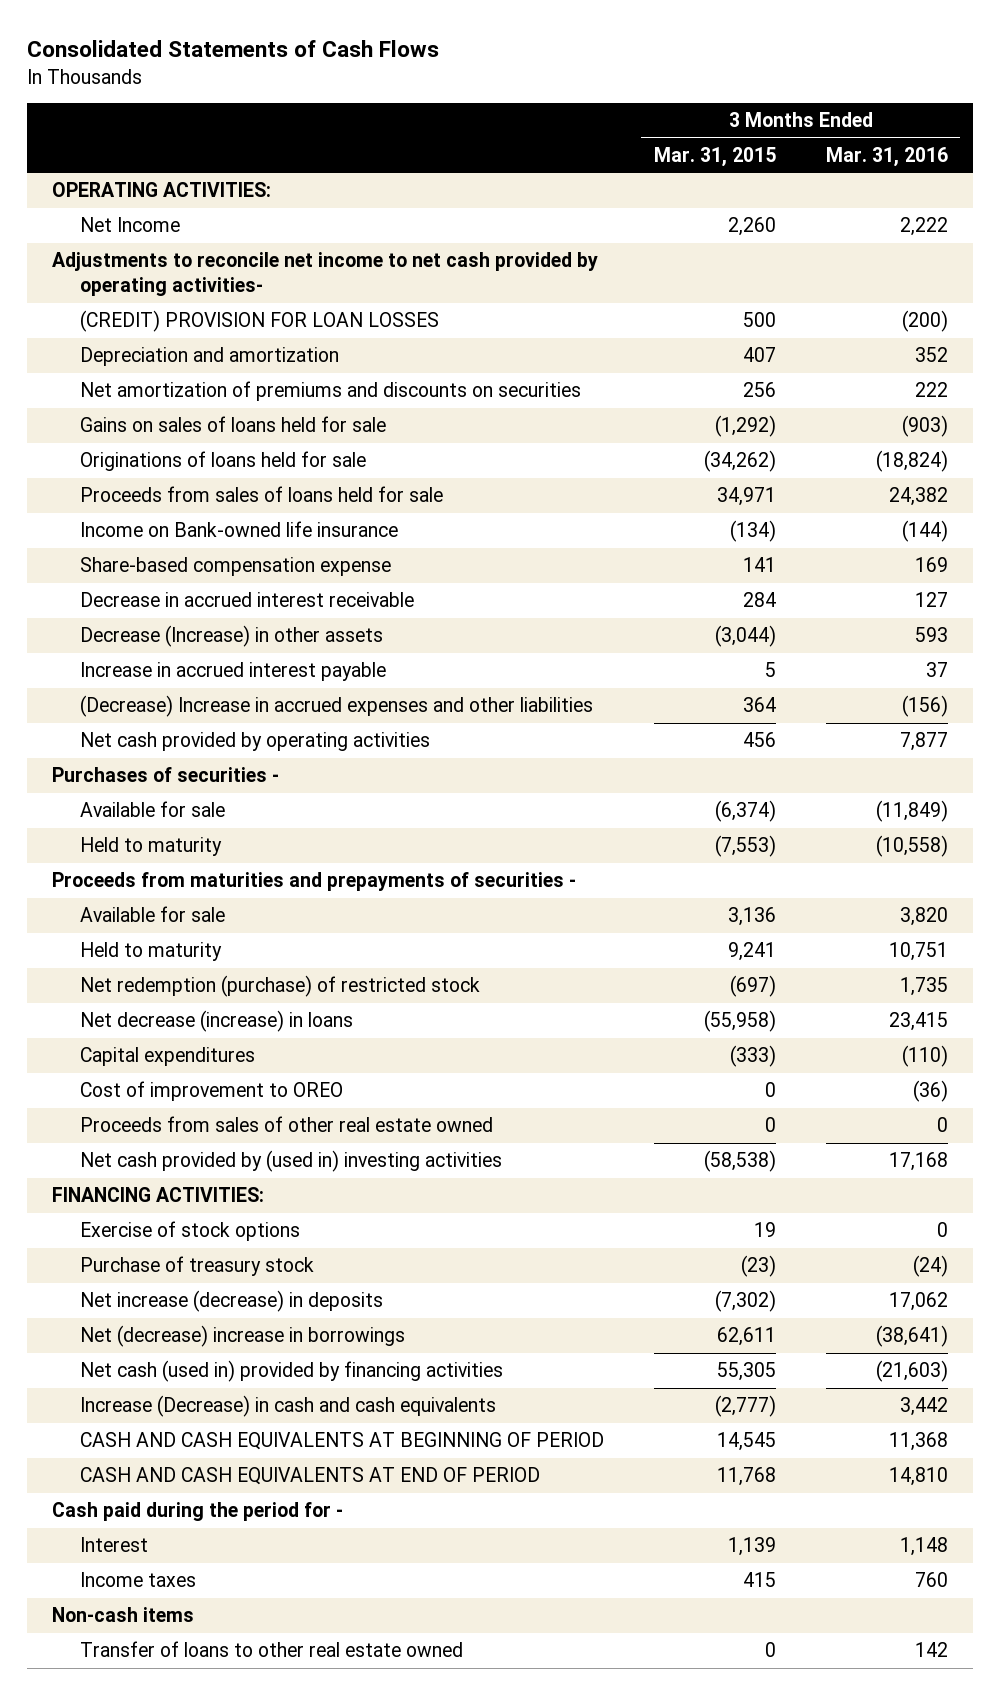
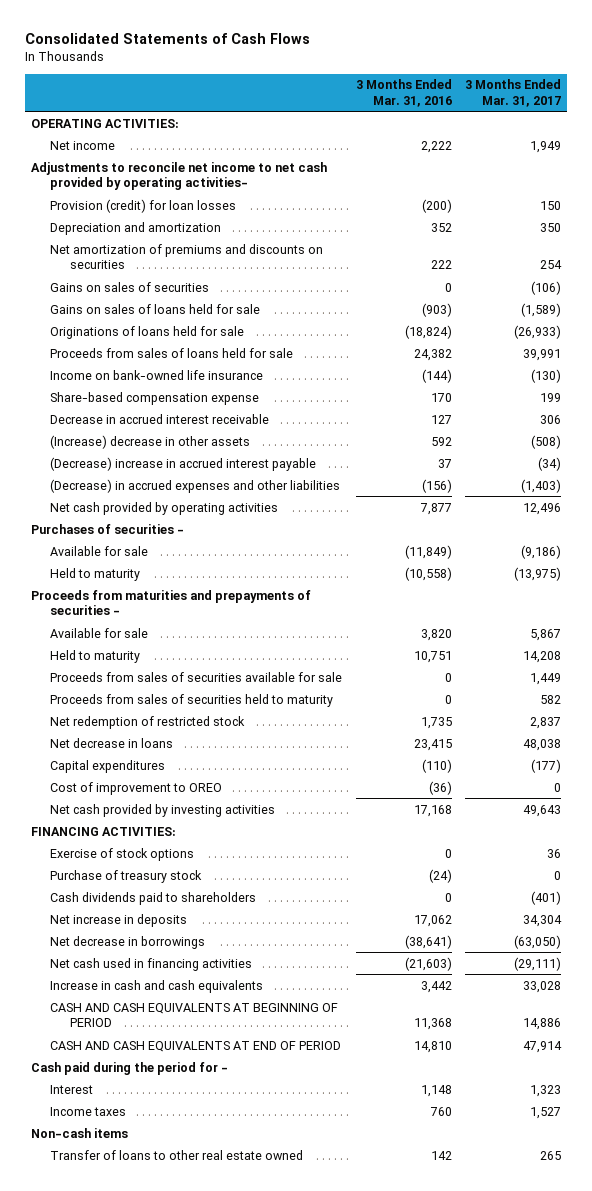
[653,146,776,167] Mar. 31, 2015 -> none
none -> [464,79,561,107] 3 Months Ended Mar. 31, 2017
[79,217,180,233] Net Income -> [50,140,116,150] Net income
[79,310,439,333] (CREDIT) PROVISION FOR LOAN LOSSES -> [50,198,237,213] Provision (credit) for loan losses
none -> [50,281,210,292] Gains on sales of securities
[79,521,398,538] Income on Bank-owned life insurance -> [50,369,264,380] Income on bank-owned life insurance
[914,557,948,573] 169 -> [430,392,452,402] 170
[79,625,383,648] Decrease (Increase) in other assets -> [50,434,251,449] (Increase) decrease in other assets
[914,627,948,643] 593 -> [430,436,452,446] 592
[79,662,386,682] Increase in accrued interest payable -> [50,456,317,471] (Decrease) increase in accrued interest payable
[79,695,593,718] (Decrease) Increase in accrued expenses and other liabilities -> [50,478,341,493] (Decrease) in accrued expenses and other liabilities
none -> [50,671,343,682] Proceeds from sales of securities available for sale
none -> [50,693,334,707] Proceeds from sales of securities held to maturity
[79,975,480,998] Net redemption (purchase) of restricted stock -> [50,715,246,729] Net redemption of restricted stock
[79,1010,353,1033] Net decrease (increase) in loans -> [50,737,174,748] Net decrease in loans
[79,1116,493,1133] Proceeds from sales of other real estate owned -> none
[79,1150,502,1173] Net cash provided by (used in) investing activities -> [50,803,276,817] Net cash provided by investing activities
none -> [50,891,257,905] Cash dividends paid to shareholders
[79,1290,383,1313] Net increase (decrease) in deposits -> [50,913,188,927] Net increase in deposits
[79,1325,405,1348] Net (decrease) increase in borrowings -> [50,935,206,949] Net decrease in borrowings
[79,1360,503,1383] Net cash (used in) provided by financing activities -> [50,957,253,971] Net cash used in financing activities
[79,1395,496,1418] Increase (Decrease) in cash and cash equivalents -> [50,979,264,993] Increase in cash and cash equivalents

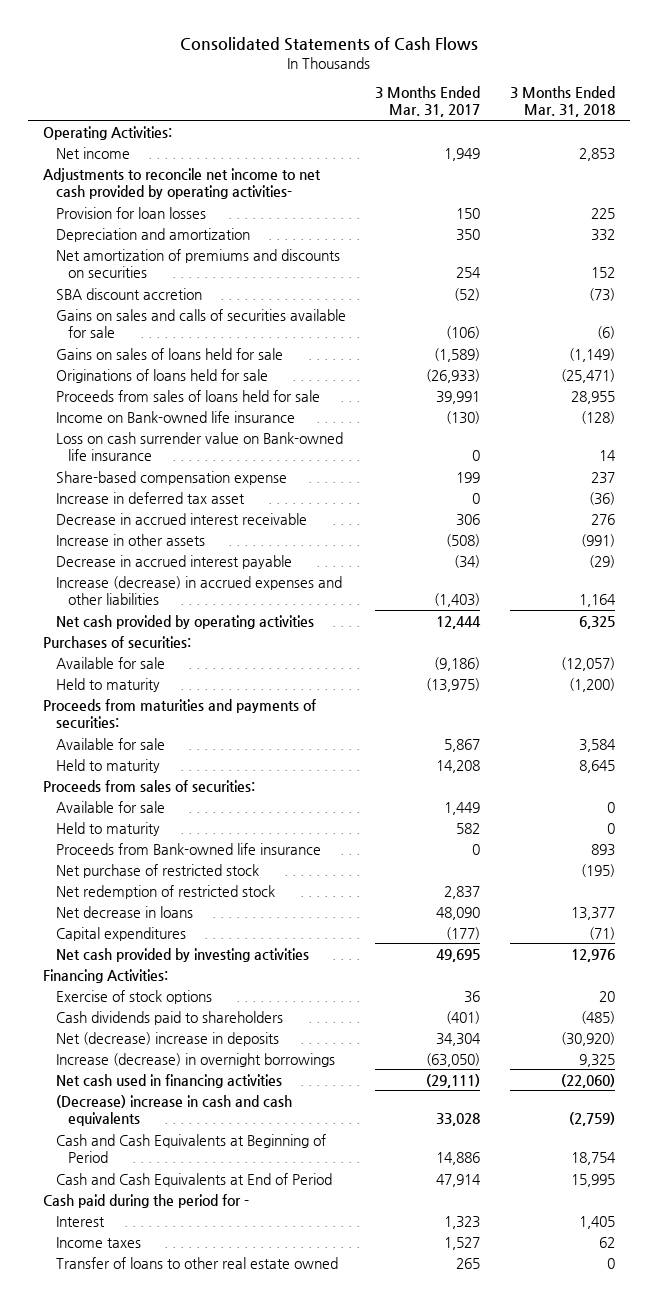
[355,79,452,107] 3 Months Ended Mar. 31, 2016 -> none
none -> [510,86,616,118] 3 Months Ended Mar. 31, 2018
[31,118,180,128] OPERATING ACTIVITIES: -> [42,125,172,140] Operating Activities:
[50,198,237,213] Provision (credit) for loan losses -> [55,206,206,219] Provision for loan losses
none -> [55,287,202,300] SBA discount accretion
[50,281,210,292] Gains on sales of securities -> [55,308,346,338] Gains on sales and calls of securities available for sale
[50,369,264,380] Income on bank-owned life insurance -> [55,410,295,423] Income on Bank-owned life insurance
none -> [55,431,343,461] Loss on cash surrender value on Bank-owned life insurance
none -> [55,491,245,504] Increase in deferred tax asset
[50,434,251,449] (Increase) decrease in other assets -> [55,533,205,546] Increase in other assets
[50,456,317,471] (Decrease) increase in accrued interest payable -> [55,554,292,569] Decrease in accrued interest payable
[50,478,341,493] (Decrease) in accrued expenses and other liabilities -> [55,575,342,605] Increase (decrease) in accrued expenses and other liabilities
[522,502,561,515] 12,496 -> [436,615,482,629] 12,444
[31,523,185,534] Purchases of securities - -> [42,635,191,648] Purchases of securities:
[31,589,312,615] Proceeds from maturities and prepayments of securities - -> [42,698,316,728] Proceeds from maturities and payments of securities:
none -> [42,779,255,792] Proceeds from sales of securities:
[50,671,343,682] Proceeds from sales of securities available for sale -> [55,800,165,813] Available for sale
[50,693,334,707] Proceeds from sales of securities held to maturity -> [55,821,160,836] Held to maturity
none -> [55,842,321,855] Proceeds from Bank-owned life insurance
none -> [55,863,259,878] Net purchase of restricted stock
[522,738,561,751] 48,038 -> [436,906,481,920] 48,090
[50,781,223,795] Cost of improvement to OREO -> none
[522,804,561,817] 49,643 -> [436,948,481,962] 49,695
[31,826,177,836] FINANCING ACTIVITIES: -> [42,968,168,983] Financing Activities:
[50,869,203,883] Purchase of treasury stock -> none
[50,913,188,927] Net increase in deposits -> [55,1031,279,1046] Net (decrease) increase in deposits
[50,935,206,949] Net decrease in borrowings -> [55,1052,335,1067] Increase (decrease) in overnight borrowings
[50,979,264,993] Increase in cash and cash equivalents -> [55,1094,292,1126] (Decrease) increase in cash and cash equivalents
[50,1002,339,1027] CASH AND CASH EQUIVALENTS AT BEGINNING OF PERIOD -> [55,1133,326,1163] Cash and Cash Equivalents at Beginning of Period
[50,1040,342,1052] CASH AND CASH EQUIVALENTS AT END OF PERIOD -> [55,1172,332,1187] Cash and Cash Equivalents at End of Period
[31,1127,129,1138] Non-cash items -> none

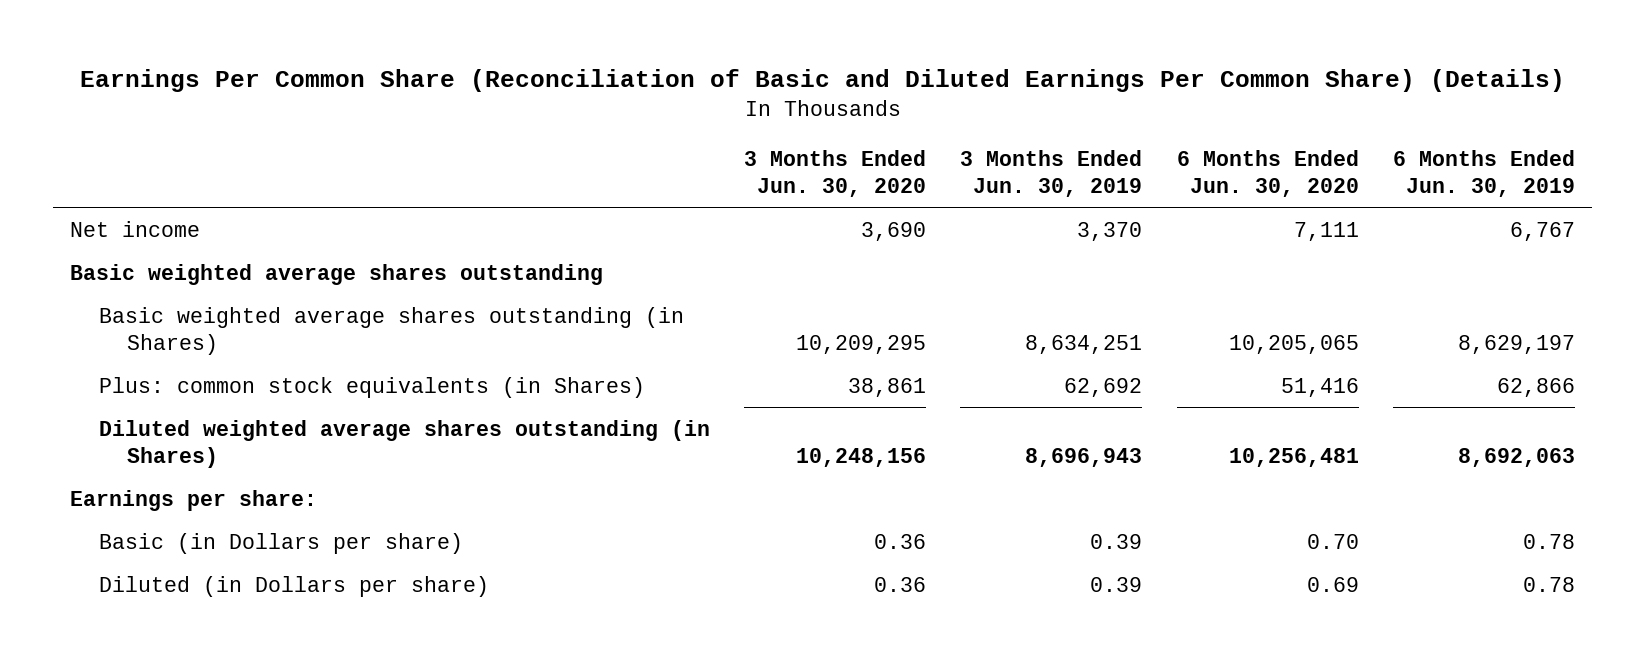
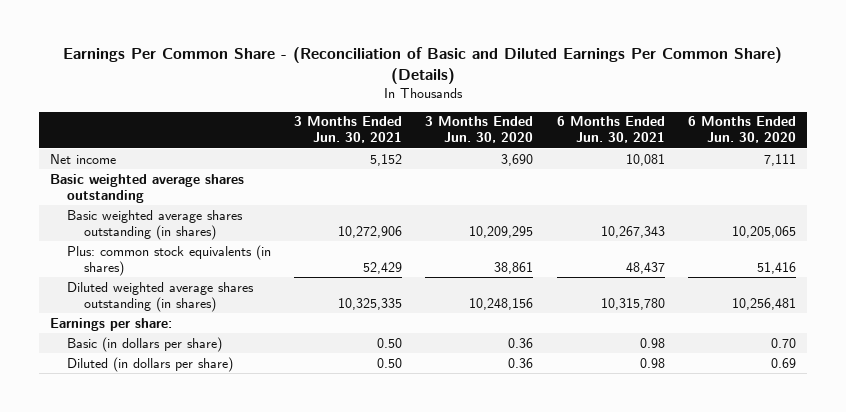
[79,68,1565,92] Earnings Per Common Share (Reconciliation of Basic and Diluted Earnings Per Common Share) (Details) -> [63,47,783,85] Earnings Per Common Share - (Reconciliation of Basic and Diluted Earnings Per Common Share) (Details)
[960,149,1143,197] 3 Months Ended Jun. 30, 2019 -> none
[1393,149,1576,197] 6 Months Ended Jun. 30, 2019 -> none
none -> [294,116,403,144] 3 Months Ended Jun. 30, 2021
none -> [556,116,665,144] 6 Months Ended Jun. 30, 2021
[98,306,684,355] Basic weighted average shares outstanding (in Shares) -> [66,209,243,240] Basic weighted average shares outstanding (in shares)
[98,376,645,398] Plus: common stock equivalents (in Shares) -> [66,244,271,276] Plus: common stock equivalents (in shares)
[98,419,710,468] Diluted weighted average shares outstanding (in Shares) -> [66,281,254,312] Diluted weighted average shares outstanding (in shares)
[98,532,463,554] Basic (in Dollars per share) -> [66,336,222,352] Basic (in dollars per share)
[98,575,489,597] Diluted (in Dollars per share) -> [66,356,233,372] Diluted (in dollars per share)

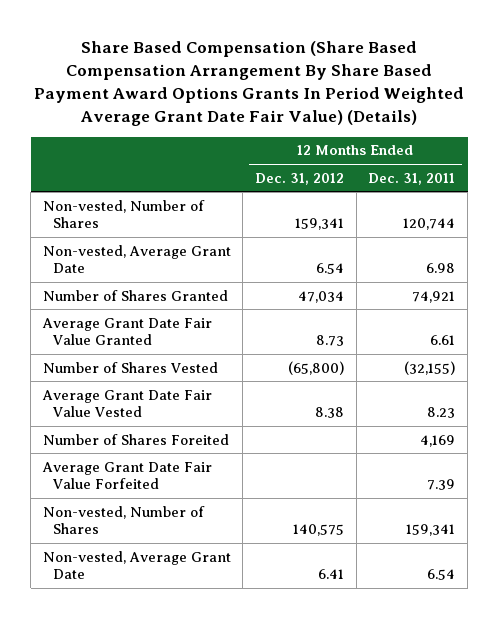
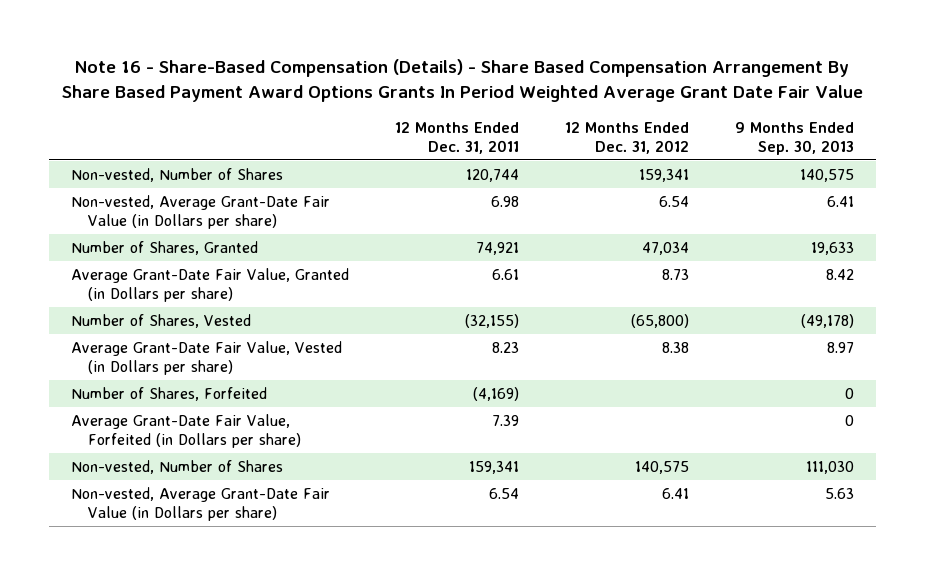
[34,41,465,126] Share Based Compensation (Share Based Compensation Arrangement By Share Based Payment Award Options Grants In Period Weighted Average Grant Date Fair Value) (Details) -> [62,59,864,103] Note 16 - Share-Based Compensation (Details) - Share Based Compensation Arrangement By Share Based Payment Award Options Grants In Period Weighted Average Grant Date Fair Value
none -> [734,121,854,155] 9 Months Ended Sep. 30, 2013
[42,244,231,274] Non-vested, Average Grant Date -> [71,194,331,230] Non-vested, Average Grant-Date Fair Value (in Dollars per share)
[42,289,228,301] Number of Shares Granted -> [71,240,259,255] Number of Shares, Granted
[41,317,212,346] Average Grant Date Fair Value Granted -> [71,267,350,303] Average Grant-Date Fair Value, Granted (in Dollars per share)
[42,361,218,373] Number of Shares Vested -> [71,313,252,328] Number of Shares, Vested
[41,389,212,418] Average Grant Date Fair Value Vested -> [71,340,343,376] Average Grant-Date Fair Value, Vested (in Dollars per share)
[42,433,229,445] Number of Shares Foreited -> [71,386,268,401] Number of Shares, Forfeited
[420,434,456,447] 4,169 -> [473,386,520,401] (4,169)
[41,461,212,490] Average Grant Date Fair Value Forfeited -> [71,413,302,449] Average Grant-Date Fair Value, Forfeited (in Dollars per share)
[42,550,231,580] Non-vested, Average Grant Date -> [71,486,331,522] Non-vested, Average Grant-Date Fair Value (in Dollars per share)

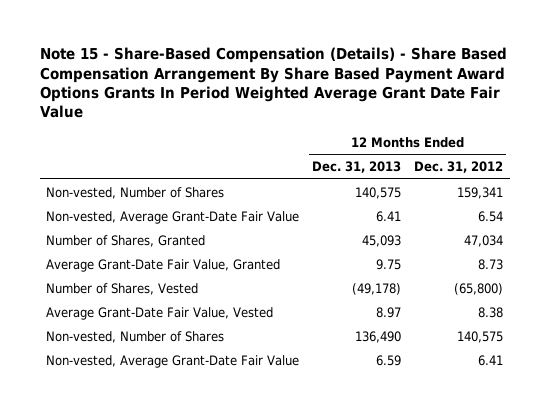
[62,59,864,103] Note 16 - Share-Based Compensation (Details) - Share Based Compensation Arrangement By Share Based Payment Award Options Grants In Period Weighted Average Grant Date Fair Value -> [40,47,508,119] Note 15 - Share-Based Compensation (Details) - Share Based Compensation Arrangement By Share Based Payment Award Options Grants In Period Weighted Average Grant Date Fair Value
[395,121,520,154] 12 Months Ended Dec. 31, 2011 -> none
[734,121,854,155] 9 Months Ended Sep. 30, 2013 -> none
none -> [312,161,402,174] Dec. 31, 2013
[71,194,331,230] Non-vested, Average Grant-Date Fair Value (in Dollars per share) -> [46,210,300,224] Non-vested, Average Grant-Date Fair Value
[71,267,350,303] Average Grant-Date Fair Value, Granted (in Dollars per share) -> [46,258,281,272] Average Grant-Date Fair Value, Granted
[71,386,268,401] Number of Shares, Forfeited -> none
[71,413,302,449] Average Grant-Date Fair Value, Forfeited (in Dollars per share) -> none
[71,340,343,376] Average Grant-Date Fair Value, Vested (in Dollars per share) -> [46,306,274,320] Average Grant-Date Fair Value, Vested
[71,486,331,522] Non-vested, Average Grant-Date Fair Value (in Dollars per share) -> [46,354,300,368] Non-vested, Average Grant-Date Fair Value

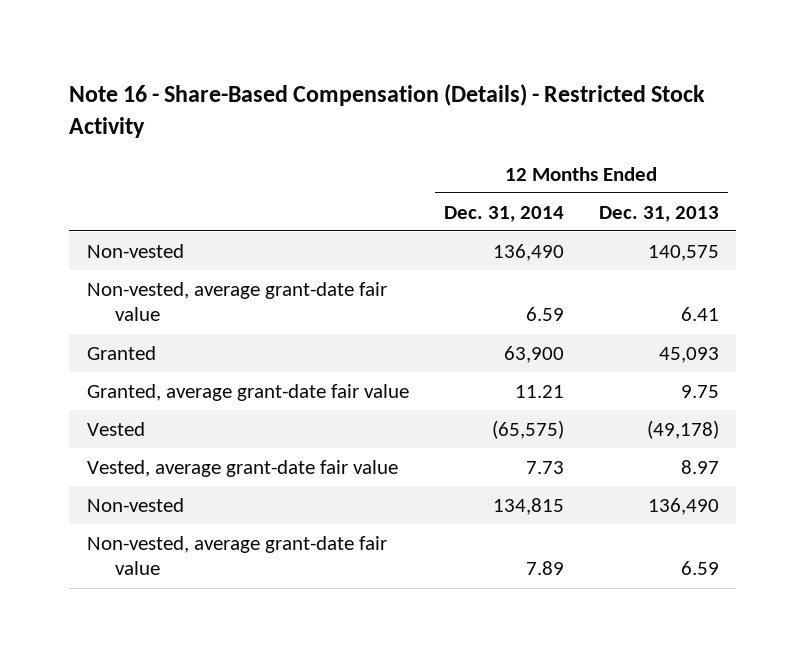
[40,47,508,119] Note 15 - Share-Based Compensation (Details) - Share Based Compensation Arrangement By Share Based Payment Award Options Grants In Period Weighted Average Grant Date Fair Value -> [69,83,706,139] Note 16 - Share-Based Compensation (Details) - Restricted Stock Activity
[414,161,504,174] Dec. 31, 2012 -> none
none -> [443,205,564,222] Dec. 31, 2014
[46,186,225,199] Non-vested, Number of Shares -> [86,243,184,258] Non-vested
[46,210,300,224] Non-vested, Average Grant-Date Fair Value -> [86,281,387,322] Non-vested, average grant-date fair value
[46,234,206,247] Number of Shares, Granted -> [86,345,156,360] Granted
[46,258,281,272] Average Grant-Date Fair Value, Granted -> [86,383,409,401] Granted, average grant-date fair value
[46,282,199,295] Number of Shares, Vested -> [86,421,145,436] Vested
[46,306,274,320] Average Grant-Date Fair Value, Vested -> [86,459,398,477] Vested, average grant-date fair value
[46,330,225,343] Non-vested, Number of Shares -> [86,497,184,512] Non-vested
[46,354,300,368] Non-vested, Average Grant-Date Fair Value -> [86,535,387,576] Non-vested, average grant-date fair value

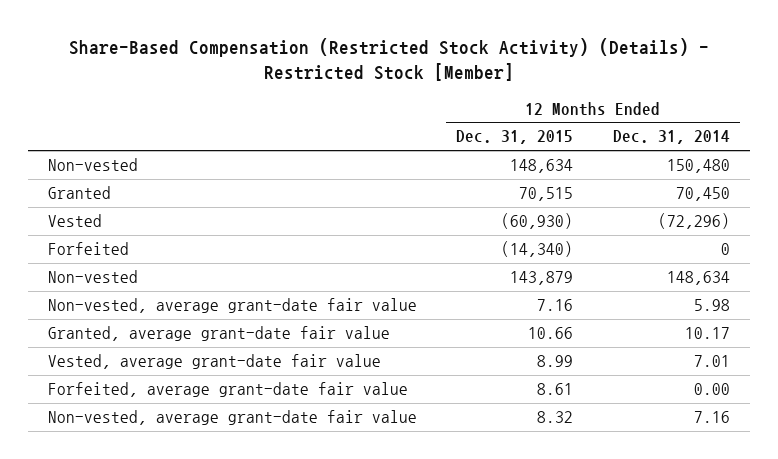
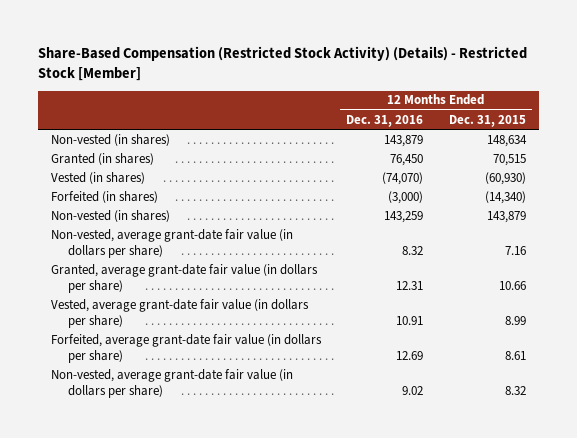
[613,130,731,145] Dec. 31, 2014 -> none
none -> [346,114,424,127] Dec. 31, 2016
[47,158,138,172] Non-vested -> [50,133,170,146] Non-vested (in shares)
[47,186,111,200] Granted -> [50,152,154,165] Granted (in shares)
[47,214,102,228] Vested -> [50,171,145,184] Vested (in shares)
[47,242,129,256] Forfeited -> [50,190,158,203] Forfeited (in shares)
[47,270,138,284] Non-vested -> [50,209,170,222] Non-vested (in shares)
[47,298,417,314] Non-vested, average grant-date fair value -> [50,228,293,258] Non-vested, average grant-date fair value (in dollars per share)
[47,326,390,342] Granted, average grant-date fair value -> [50,263,318,293] Granted, average grant-date fair value (in dollars per share)
[47,354,381,370] Vested, average grant-date fair value -> [50,298,309,328] Vested, average grant-date fair value (in dollars per share)
[47,382,408,398] Forfeited, average grant-date fair value -> [50,333,322,363] Forfeited, average grant-date fair value (in dollars per share)
[47,410,417,426] Non-vested, average grant-date fair value -> [50,368,293,398] Non-vested, average grant-date fair value (in dollars per share)

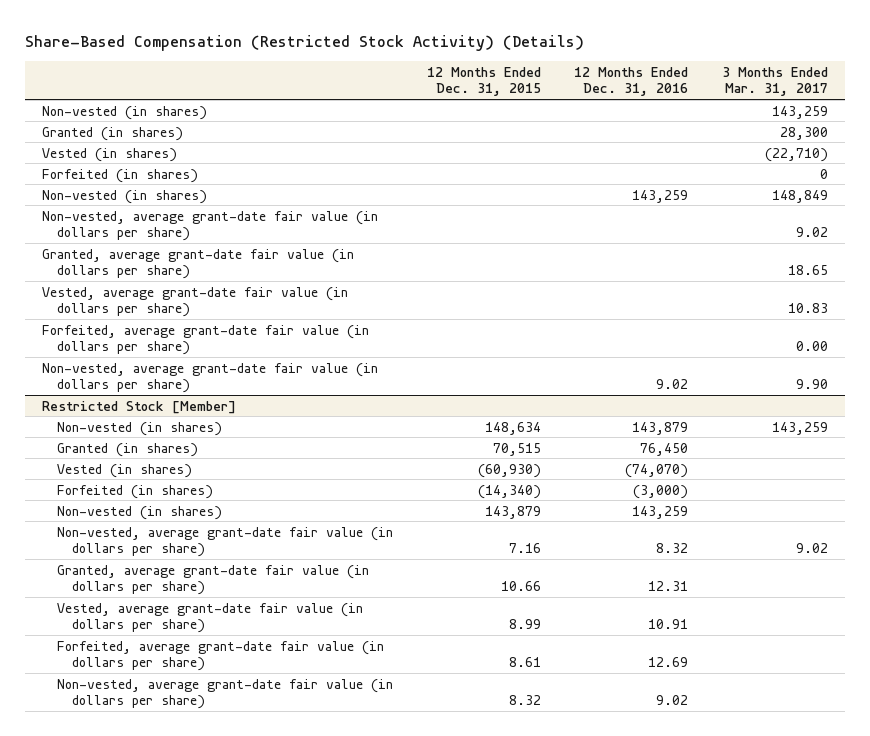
[38,45,528,81] Share-Based Compensation (Restricted Stock Activity) (Details) - Restricted Stock [Member] -> [25,35,585,52] Share-Based Compensation (Restricted Stock Activity) (Details)
none -> [722,66,829,97] 3 Months Ended Mar. 31, 2017
none -> [42,105,208,120] Non-vested (in shares)
none -> [42,126,184,141] Granted (in shares)
none -> [42,147,178,162] Vested (in shares)
none -> [42,168,199,183] Forfeited (in shares)
none -> [42,189,208,204] Non-vested (in shares)
none -> [42,210,379,242] Non-vested, average grant-date fair value (in dollars per share)
none -> [42,248,355,280] Granted, average grant-date fair value (in dollars per share)
none -> [42,286,349,318] Vested, average grant-date fair value (in dollars per share)
none -> [42,324,370,356] Forfeited, average grant-date fair value (in dollars per share)
none -> [42,362,379,394] Non-vested, average grant-date fair value (in dollars per share)
none -> [42,400,237,414] Restricted Stock [Member]

